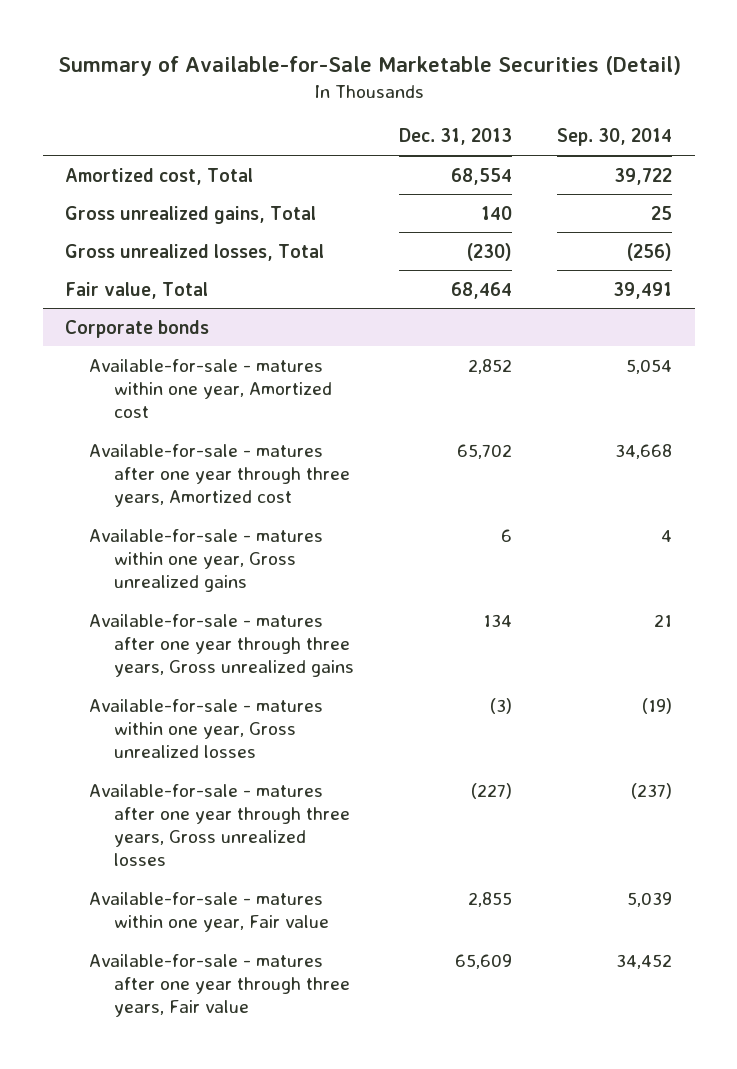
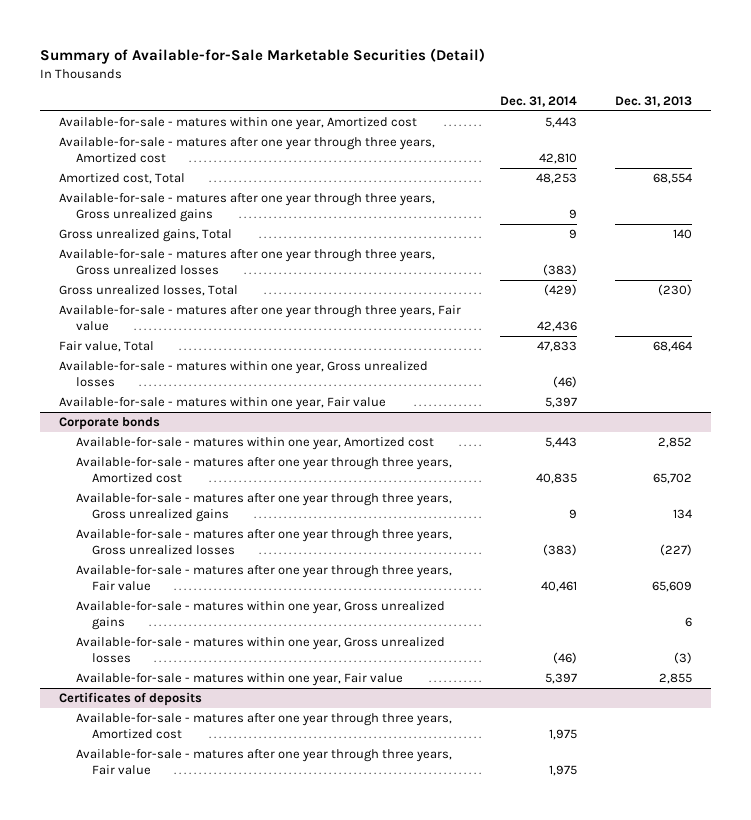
[557,128,673,147] Sep. 30, 2014 -> none
none -> [499,95,577,107] Dec. 31, 2014
none -> [59,117,418,131] Available-for-sale - matures within one year, Amortized cost
none -> [59,137,436,163] Available-for-sale - matures after one year through three years, Amortized cost
none -> [59,193,436,222] Available-for-sale - matures after one year through three years, Gross unrealized gains
none -> [59,249,436,275] Available-for-sale - matures after one year through three years, Gross unrealized losses
none -> [59,305,462,331] Available-for-sale - matures after one year through three years, Fair value
none -> [59,361,429,387] Available-for-sale - matures within one year, Gross unrealized losses
none -> [59,397,387,411] Available-for-sale - matures within one year, Fair value
[89,528,324,593] Available-for-sale - matures within one year, Gross unrealized gains -> [75,601,445,630] Available-for-sale - matures within one year, Gross unrealized gains
[89,698,324,759] Available-for-sale - matures within one year, Gross unrealized losses -> [75,637,445,663] Available-for-sale - matures within one year, Gross unrealized losses
[89,891,329,932] Available-for-sale - matures within one year, Fair value -> [75,673,403,687] Available-for-sale - matures within one year, Fair value
none -> [59,692,203,707] Certificates of deposits
none -> [75,713,452,739] Available-for-sale - matures after one year through three years, Amortized cost
none -> [75,749,452,775] Available-for-sale - matures after one year through three years, Fair value

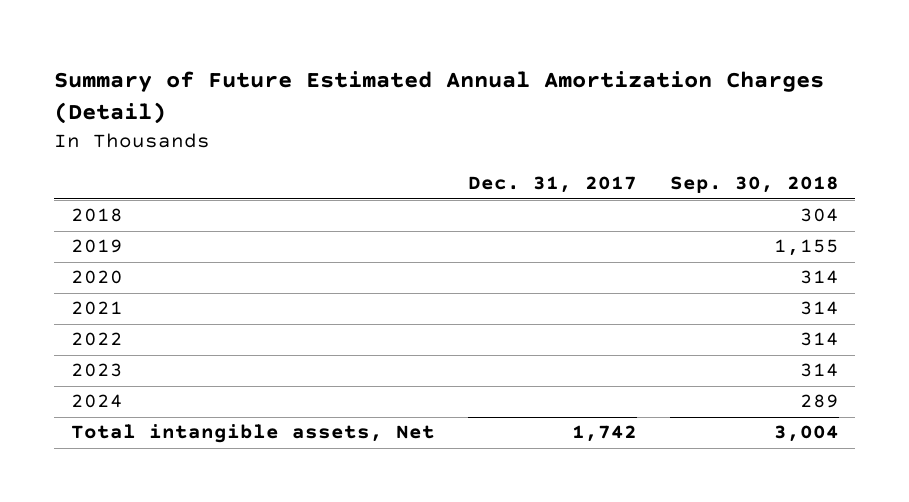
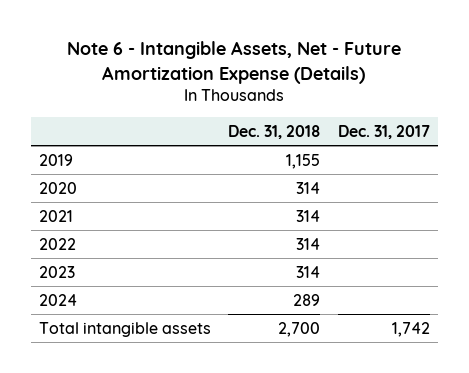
[54,70,825,125] Summary of Future Estimated Annual Amortization Charges (Detail) -> [67,41,402,84] Note 6 - Intangible Assets, Net - Future Amortization Expense (Details)
[669,176,839,194] Sep. 30, 2018 -> none
none -> [228,124,321,139] Dec. 31, 2018
[70,208,123,223] 2018 -> none
[70,424,435,444] Total intangible assets, Net -> [39,321,212,337] Total intangible assets

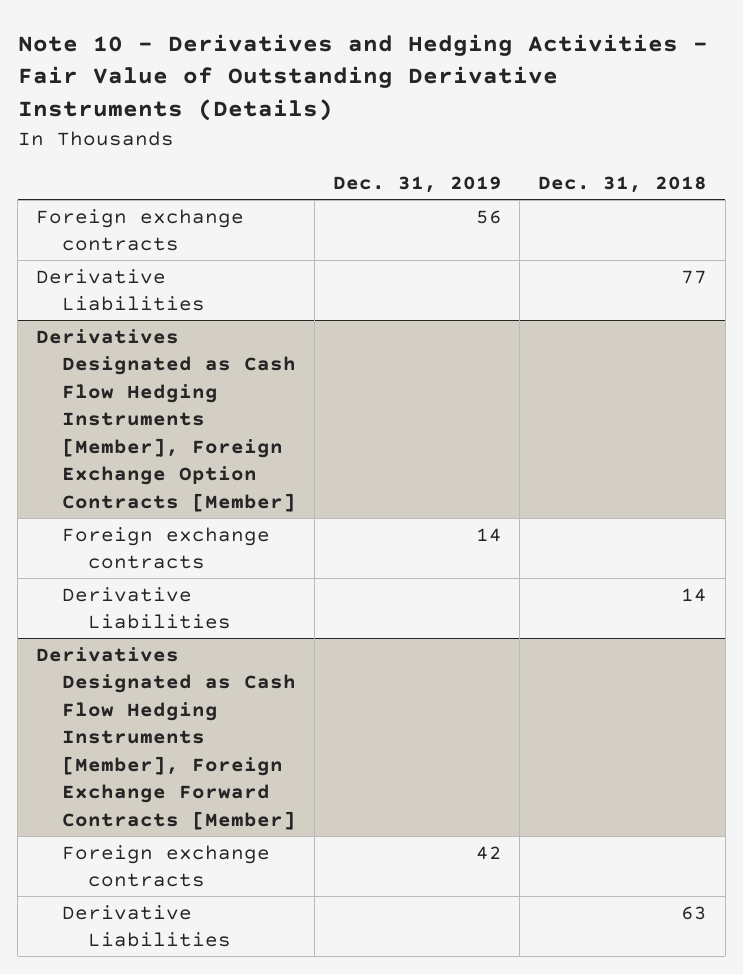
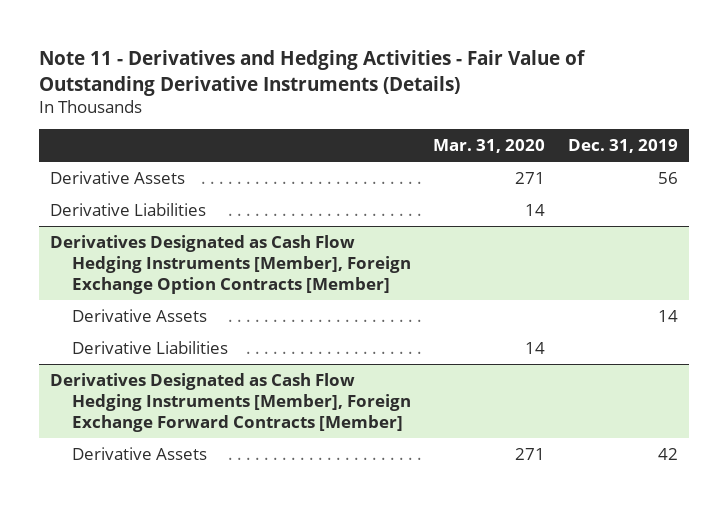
[17,33,708,122] Note 10 - Derivatives and Hedging Activities - Fair Value of Outstanding Derivative Instruments (Details) -> [39,49,587,96] Note 11 - Derivatives and Hedging Activities - Fair Value of Outstanding Derivative Instruments (Details)
[538,175,708,193] Dec. 31, 2018 -> none
none -> [433,139,546,154] Mar. 31, 2020
[35,208,244,252] Foreign exchange contracts -> [50,170,186,184] Derivative Assets
[62,526,271,570] Foreign exchange contracts -> [71,308,207,322] Derivative Assets
[62,904,232,948] Derivative Liabilities -> none
[62,844,271,888] Foreign exchange contracts -> [71,446,207,460] Derivative Assets

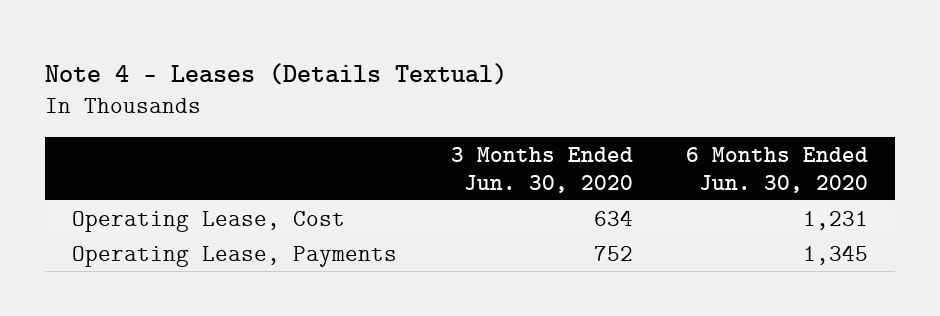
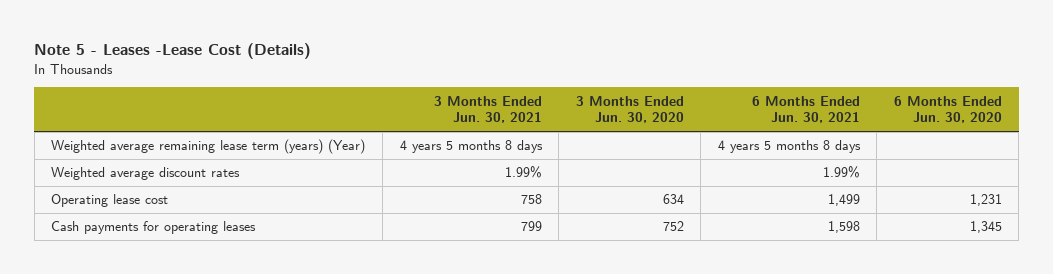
[45,62,508,85] Note 4 - Leases (Details Textual) -> [34,43,312,60] Note 5 - Leases -Lease Cost (Details)
none -> [433,95,542,124] 3 Months Ended Jun. 30, 2021
none -> [751,95,860,124] 6 Months Ended Jun. 30, 2021
none -> [51,139,366,155] Weighted average remaining lease term (years) (Year)
none -> [51,167,241,181] Weighted average discount rates
[71,210,345,232] Operating Lease, Cost -> [51,194,169,208] Operating lease cost
[71,245,397,267] Operating Lease, Payments -> [51,221,257,235] Cash payments for operating leases

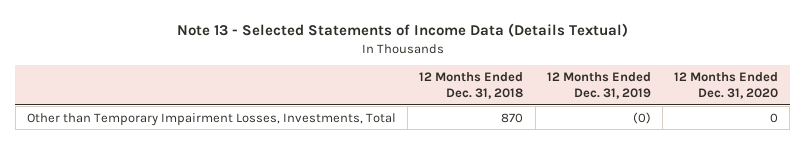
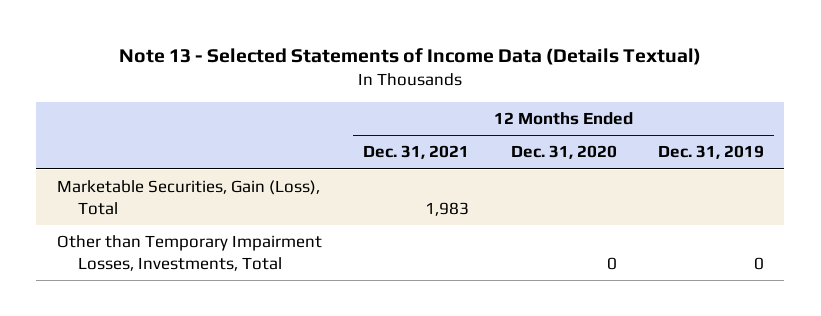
[419,72,524,100] 12 Months Ended Dec. 31, 2018 -> none
none -> [363,145,470,160] Dec. 31, 2021
none -> [56,180,320,215] Marketable Securities, Gain (Loss), Total
[632,111,651,124] (0) -> [753,256,764,270] 0

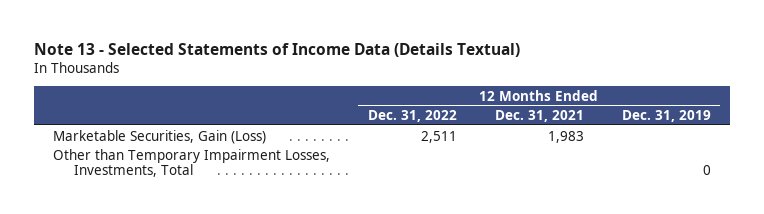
[510,145,617,160] Dec. 31, 2020 -> none
none -> [367,109,457,122] Dec. 31, 2022
[56,180,320,215] Marketable Securities, Gain (Loss), Total -> [52,129,266,144] Marketable Securities, Gain (Loss)

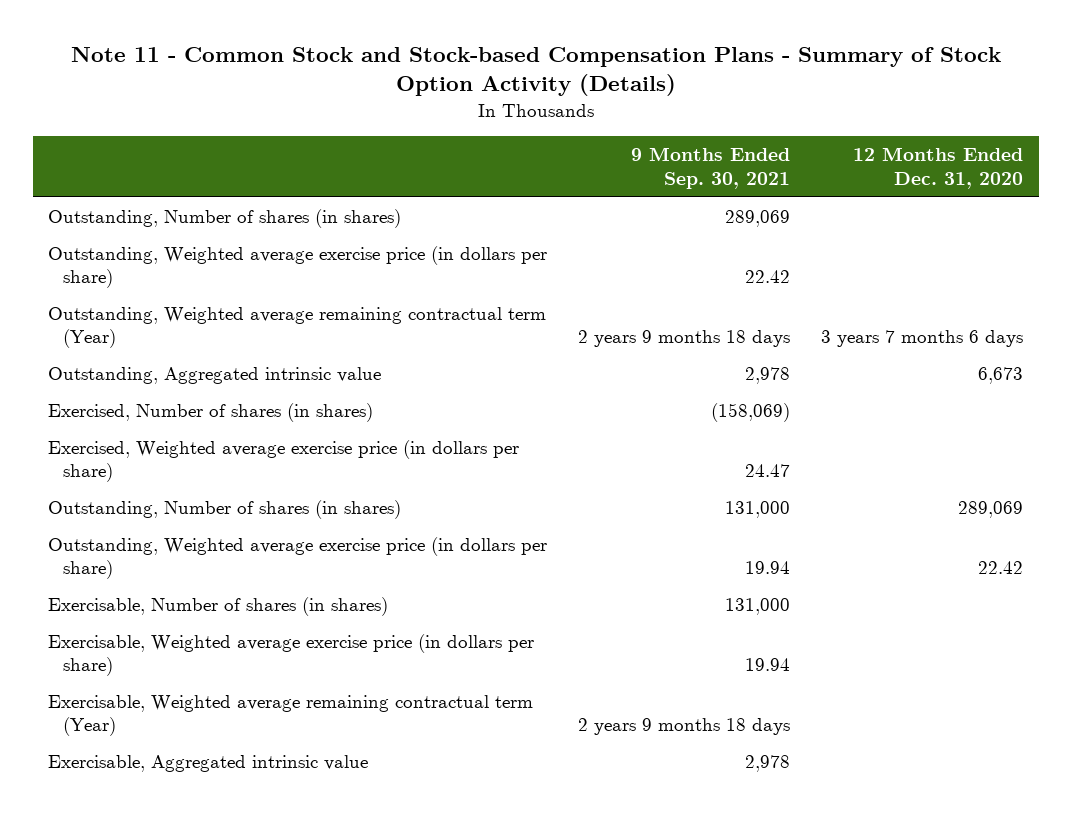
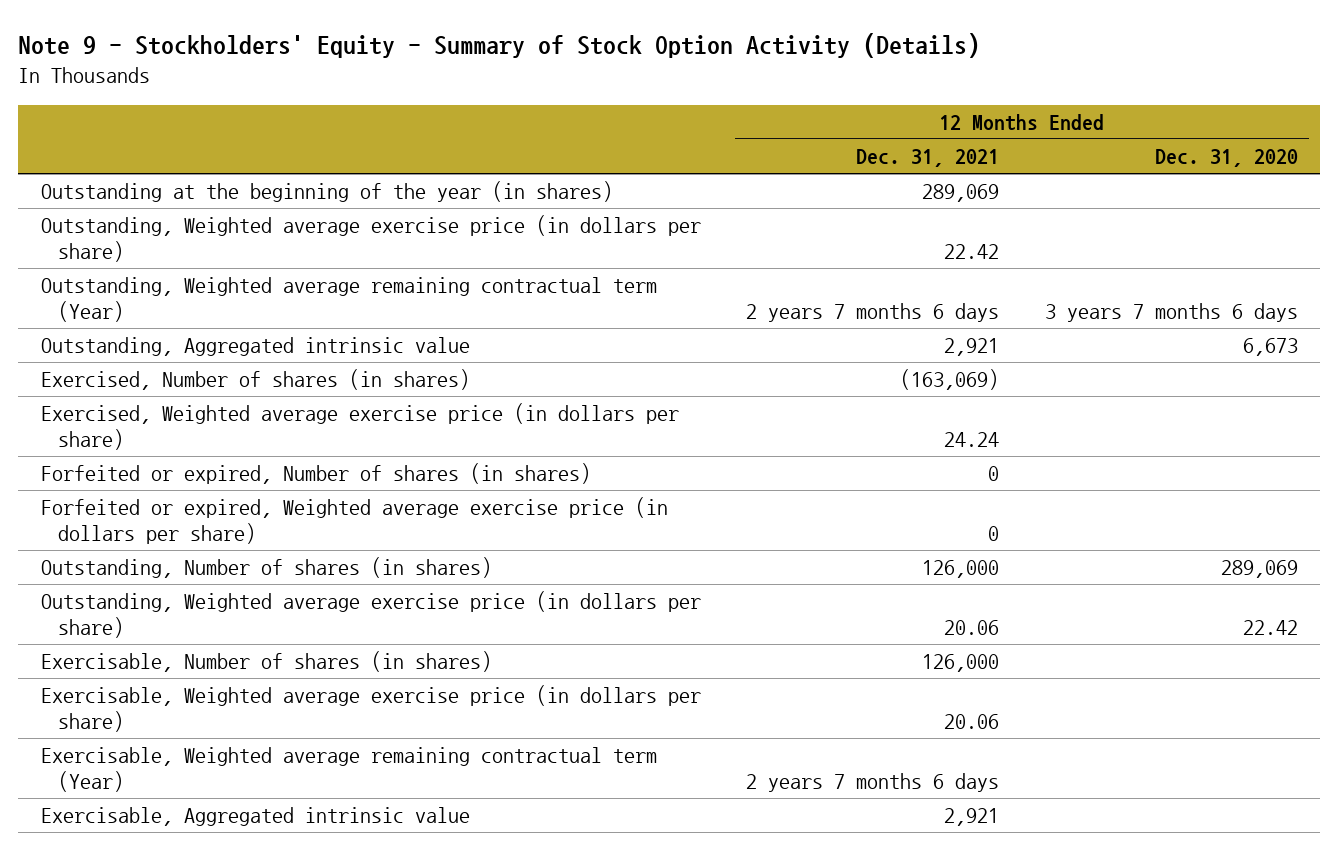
[70,47,1001,97] Note 11 - Common Stock and Stock-based Compensation Plans - Summary of Stock Option Activity (Details) -> [18,32,981,58] Note 9 - Stockholders' Equity - Summary of Stock Option Activity (Details)
[631,147,791,189] 9 Months Ended Sep. 30, 2021 -> none
none -> [856,148,1000,167] Dec. 31, 2021
[48,209,402,229] Outstanding, Number of shares (in shares) -> [41,181,614,203] Outstanding at the beginning of the year (in shares)
none -> [41,463,592,485] Forfeited or expired, Number of shares (in shares)
none -> [41,497,669,545] Forfeited or expired, Weighted average exercise price (in dollars per share)

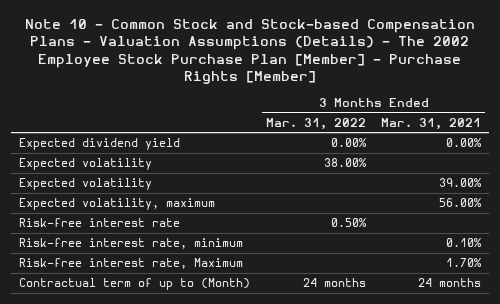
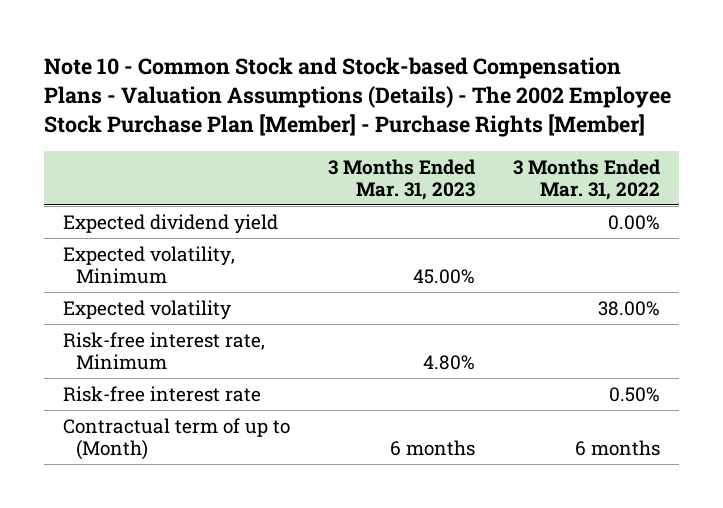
[381,117,482,130] Mar. 31, 2021 -> none
none -> [327,158,475,200] 3 Months Ended Mar. 31, 2023
none -> [63,245,236,285] Expected volatility, Minimum
[19,178,153,191] Expected volatility -> none
[19,198,216,211] Expected volatility, maximum -> none
none -> [63,331,266,371] Risk-free interest rate, Minimum
[19,238,244,250] Risk-free interest rate, minimum -> none
[19,258,244,270] Risk-free interest rate, Maximum -> none
[302,278,366,288] 24 months -> [574,440,660,457] 6 months

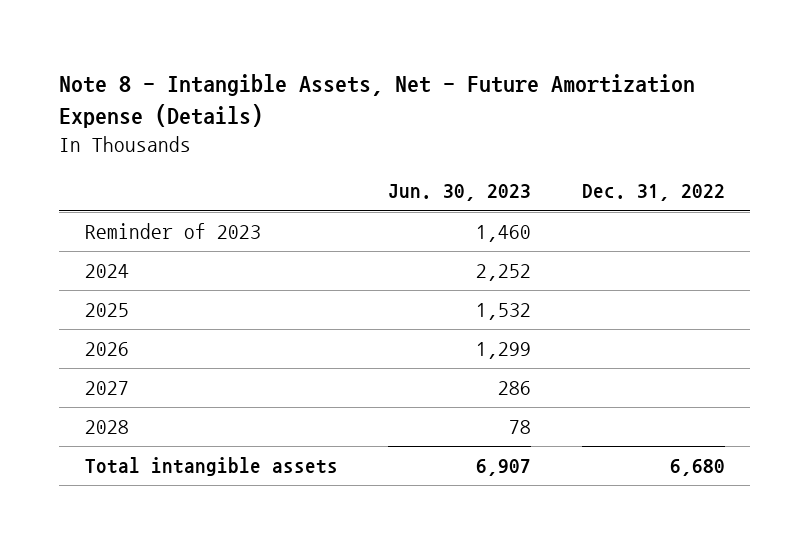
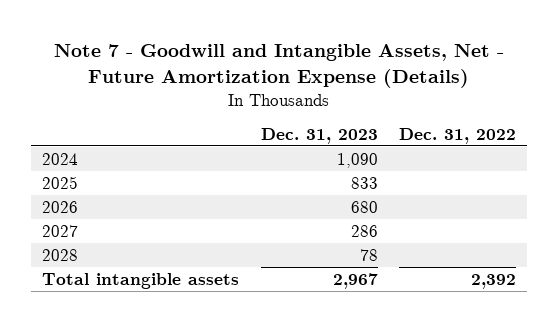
[59,74,696,129] Note 8 - Intangible Assets, Net - Future Amortization Expense (Details) -> [54,44,505,89] Note 7 - Goodwill and Intangible Assets, Net - Future Amortization Expense (Details)
[388,184,532,202] Jun. 30, 2023 -> none
none -> [260,127,378,144] Dec. 31, 2023
[84,223,261,240] Reminder of 2023 -> none
[670,459,726,477] 6,680 -> [471,273,517,289] 2,392

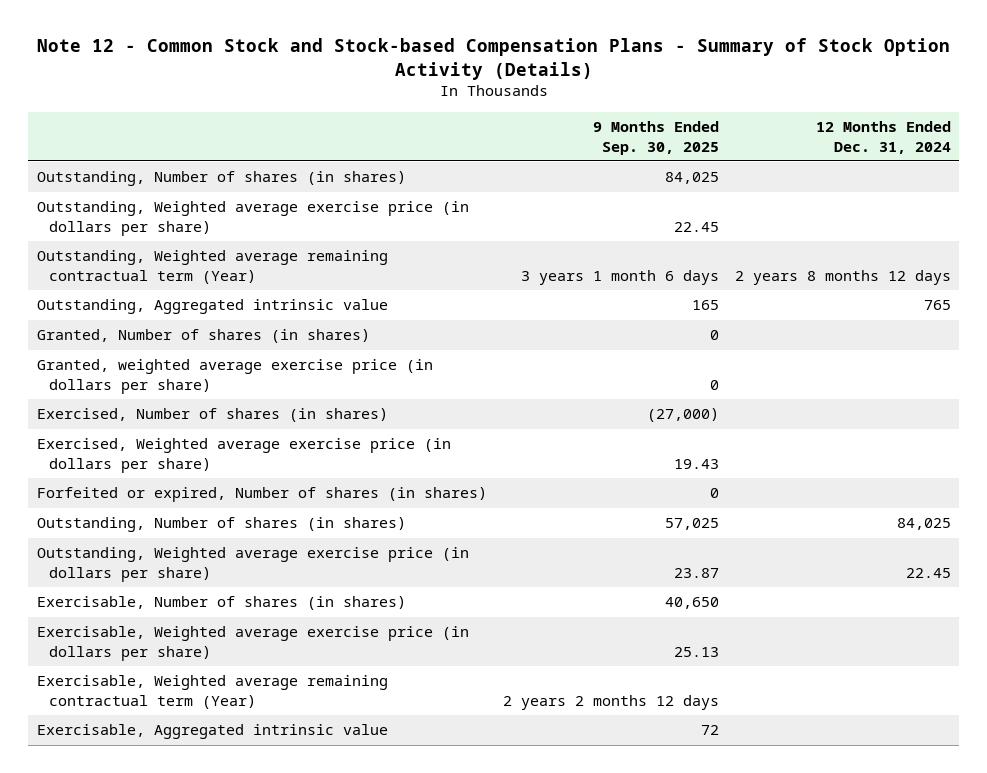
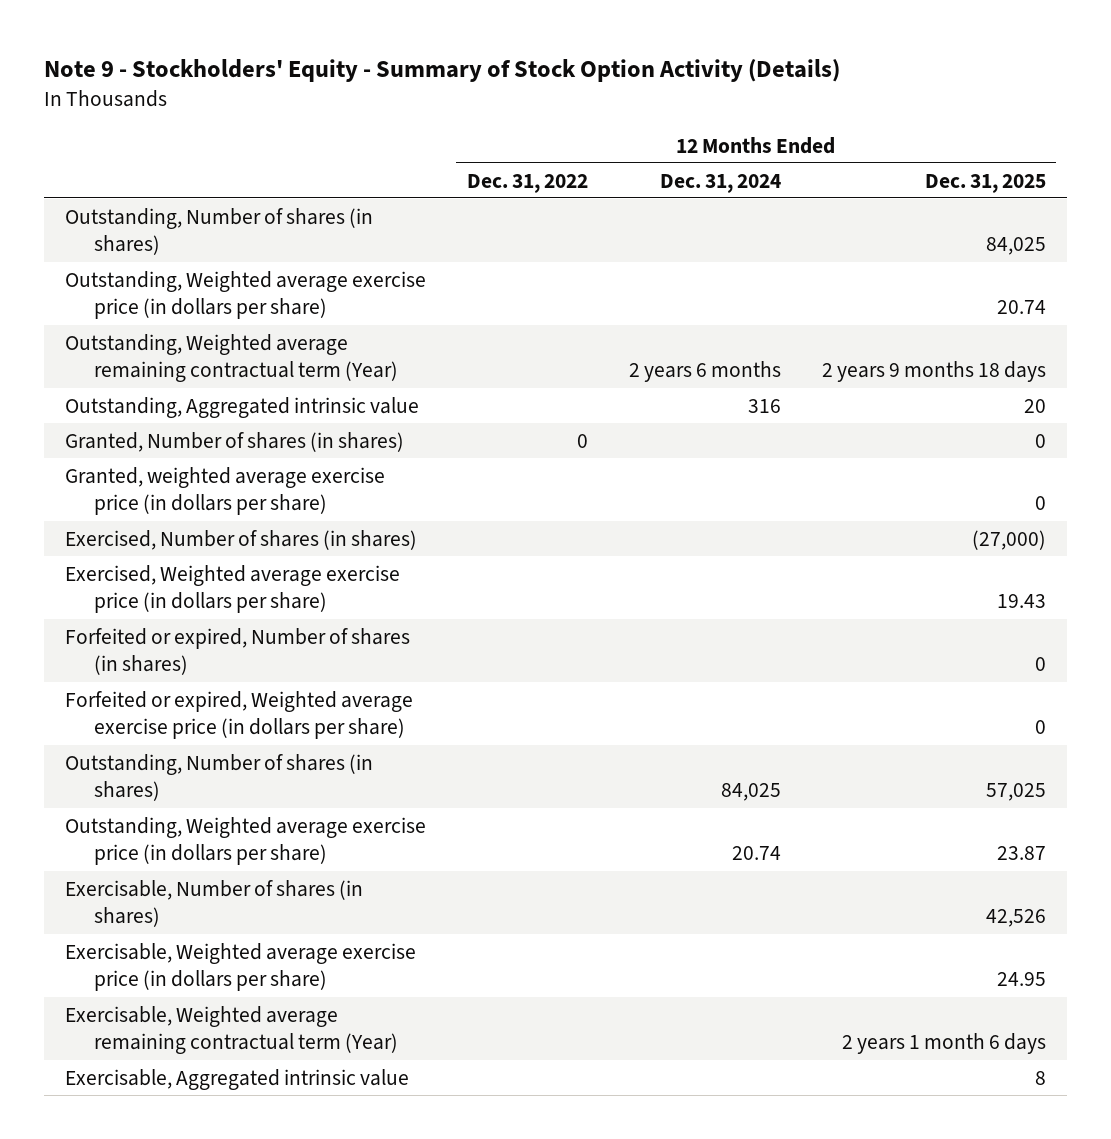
[36,38,950,80] Note 12 - Common Stock and Stock-based Compensation Plans - Summary of Stock Option Activity (Details) -> [44,59,841,83] Note 9 - Stockholders' Equity - Summary of Stock Option Activity (Details)
[592,120,719,155] 9 Months Ended Sep. 30, 2025 -> none
none -> [466,173,588,193] Dec. 31, 2022
none -> [924,173,1046,193] Dec. 31, 2025
[734,270,951,286] 2 years 8 months 12 days -> [628,361,781,383] 2 years 6 months
[923,300,951,311] 765 -> [747,398,781,413] 316
none -> [64,690,413,740] Forfeited or expired, Weighted average exercise price (in dollars per share)
[905,568,951,579] 22.45 -> [731,846,781,861] 20.74

